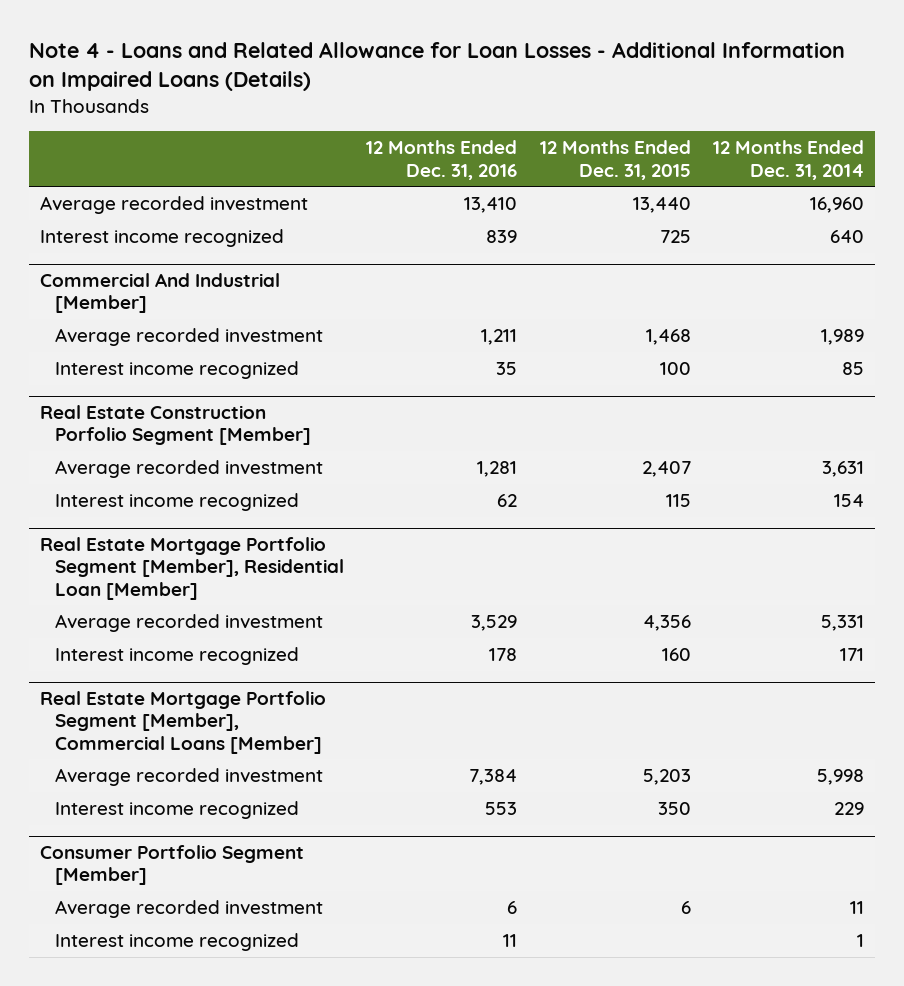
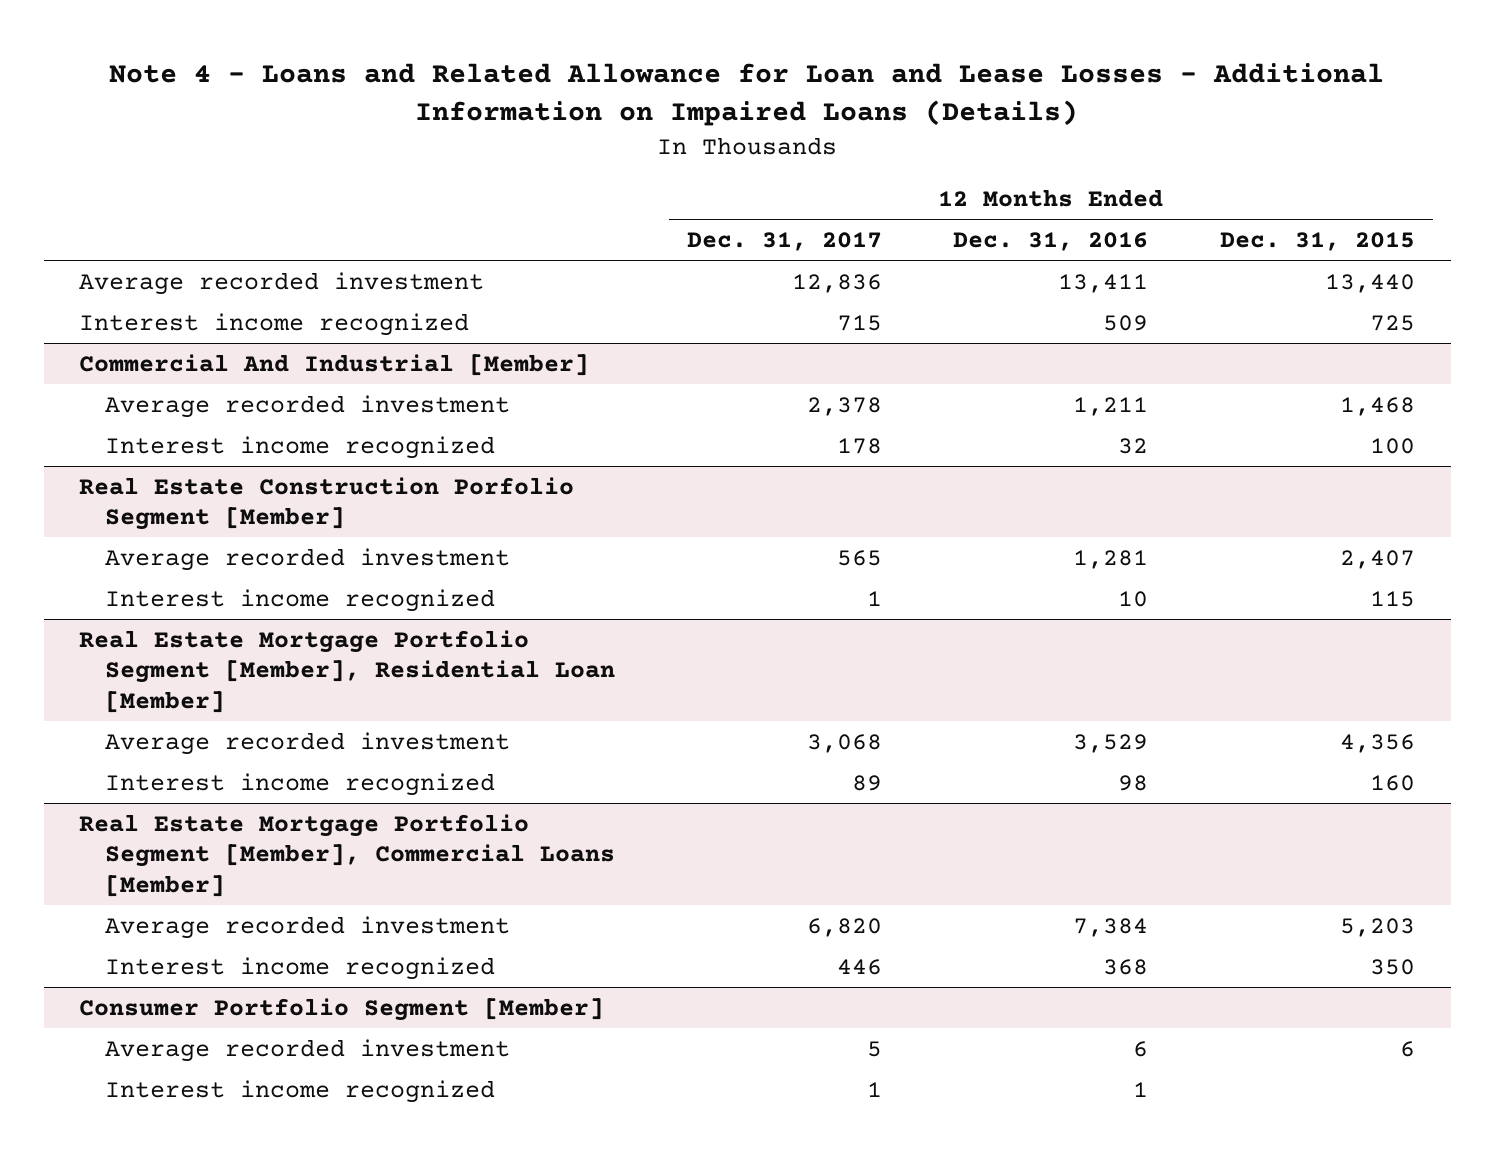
[28,41,845,92] Note 4 - Loans and Related Allowance for Loan Losses - Additional Information on Impaired Loans (Details) -> [109,62,1385,127] Note 4 - Loans and Related Allowance for Loan and Lease Losses - Additional Information on Impaired Loans (Details)
[713,140,865,180] 12 Months Ended Dec. 31, 2014 -> none
none -> [686,232,882,252] Dec. 31, 2017
[464,196,518,213] 13,410 -> [1058,273,1149,293] 13,411
[486,229,518,243] 839 -> [1103,314,1149,331] 509
[496,361,518,375] 35 -> [1118,437,1149,454] 32
[497,493,518,507] 62 -> [1118,590,1149,607] 10
[489,647,518,661] 178 -> [1118,774,1149,791] 98
[485,801,518,815] 553 -> [1103,958,1149,975] 368
[503,933,518,947] 11 -> [1133,1081,1149,1097] 1

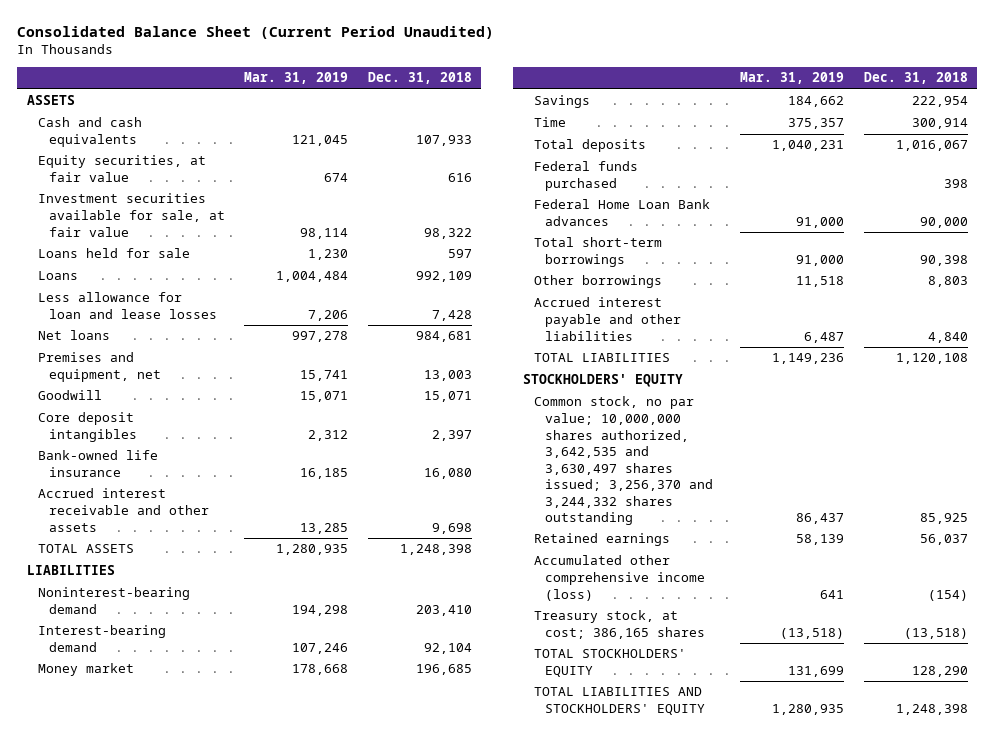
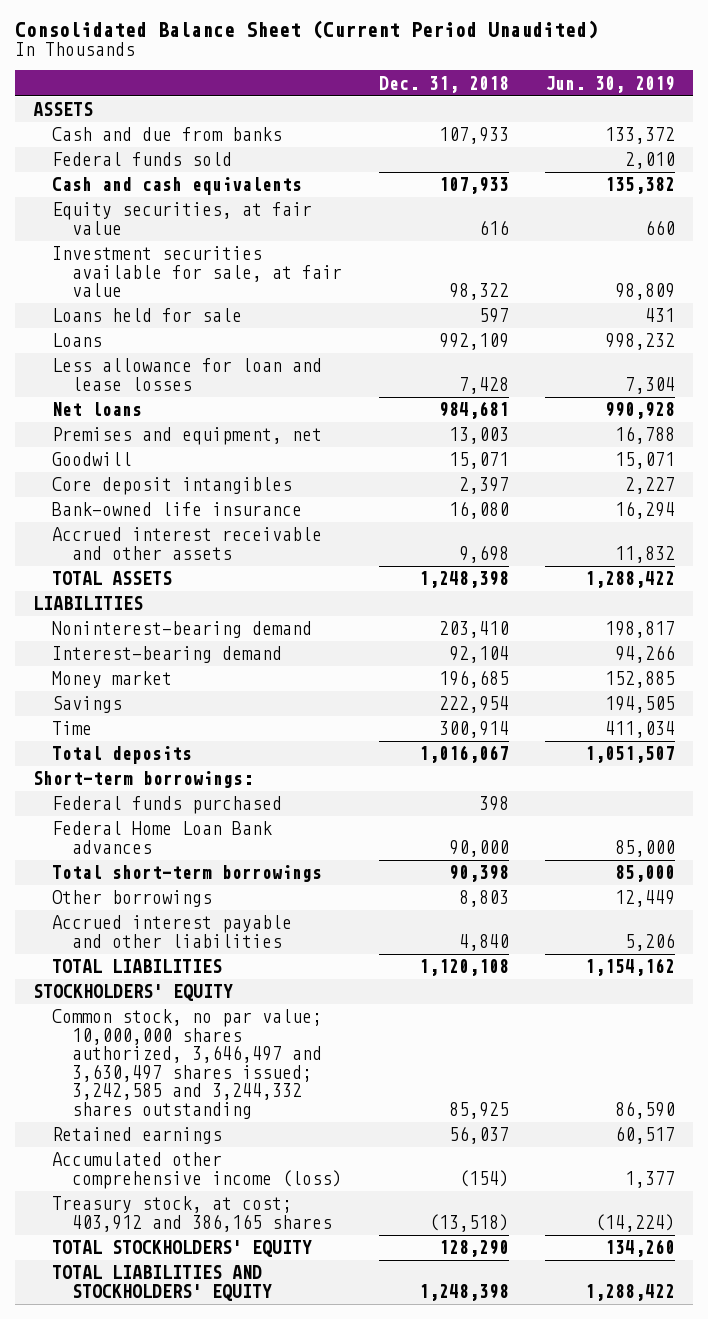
[244,72,349,85] Mar. 31, 2019 -> none
none -> [544,75,675,93] Jun. 30, 2019
none -> [52,127,283,142] Cash and due from banks
none -> [52,152,233,167] Federal funds sold
none -> [32,771,253,789] Short-term borrowings:
[533,396,714,526] Common stock, no par value; 10,000,000 shares authorized, 3,642,535 and 3,630,497 shares issued; 3,256,370 and 3,244,332 shares outstanding -> [52,1009,323,1119] Common stock, no par value; 10,000,000 shares authorized, 3,646,497 and 3,630,497 shares issued; 3,242,585 and 3,244,332 shares outstanding
[533,610,706,640] Treasury stock, at cost; 386,165 shares -> [52,1196,333,1232] Treasury stock, at cost; 403,912 and 386,165 shares

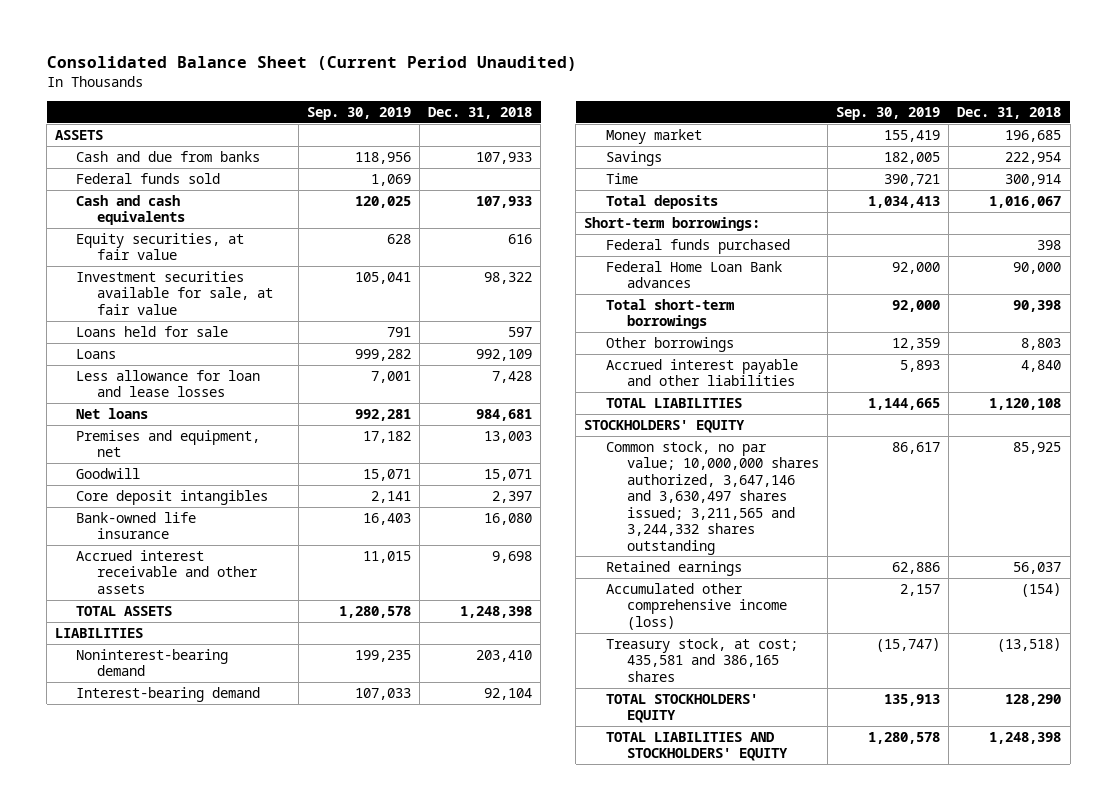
[544,75,675,93] Jun. 30, 2019 -> none
none -> [306,106,411,120] Sep. 30, 2019
[52,1009,323,1119] Common stock, no par value; 10,000,000 shares authorized, 3,646,497 and 3,630,497 shares issued; 3,242,585 and 3,244,332 shares outstanding -> [605,440,819,555] Common stock, no par value; 10,000,000 shares authorized, 3,647,146 and 3,630,497 shares issued; 3,211,565 and 3,244,332 shares outstanding
[52,1196,333,1232] Treasury stock, at cost; 403,912 and 386,165 shares -> [605,637,798,682] Treasury stock, at cost; 435,581 and 386,165 shares

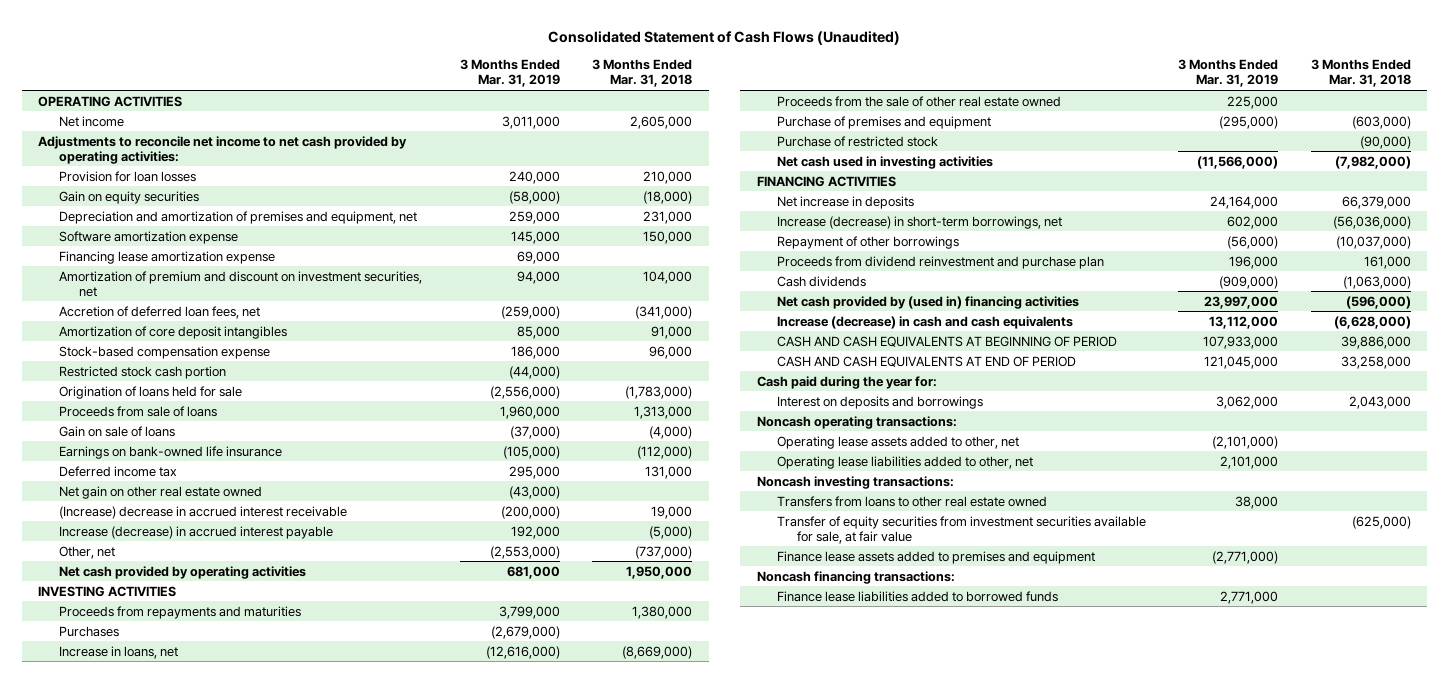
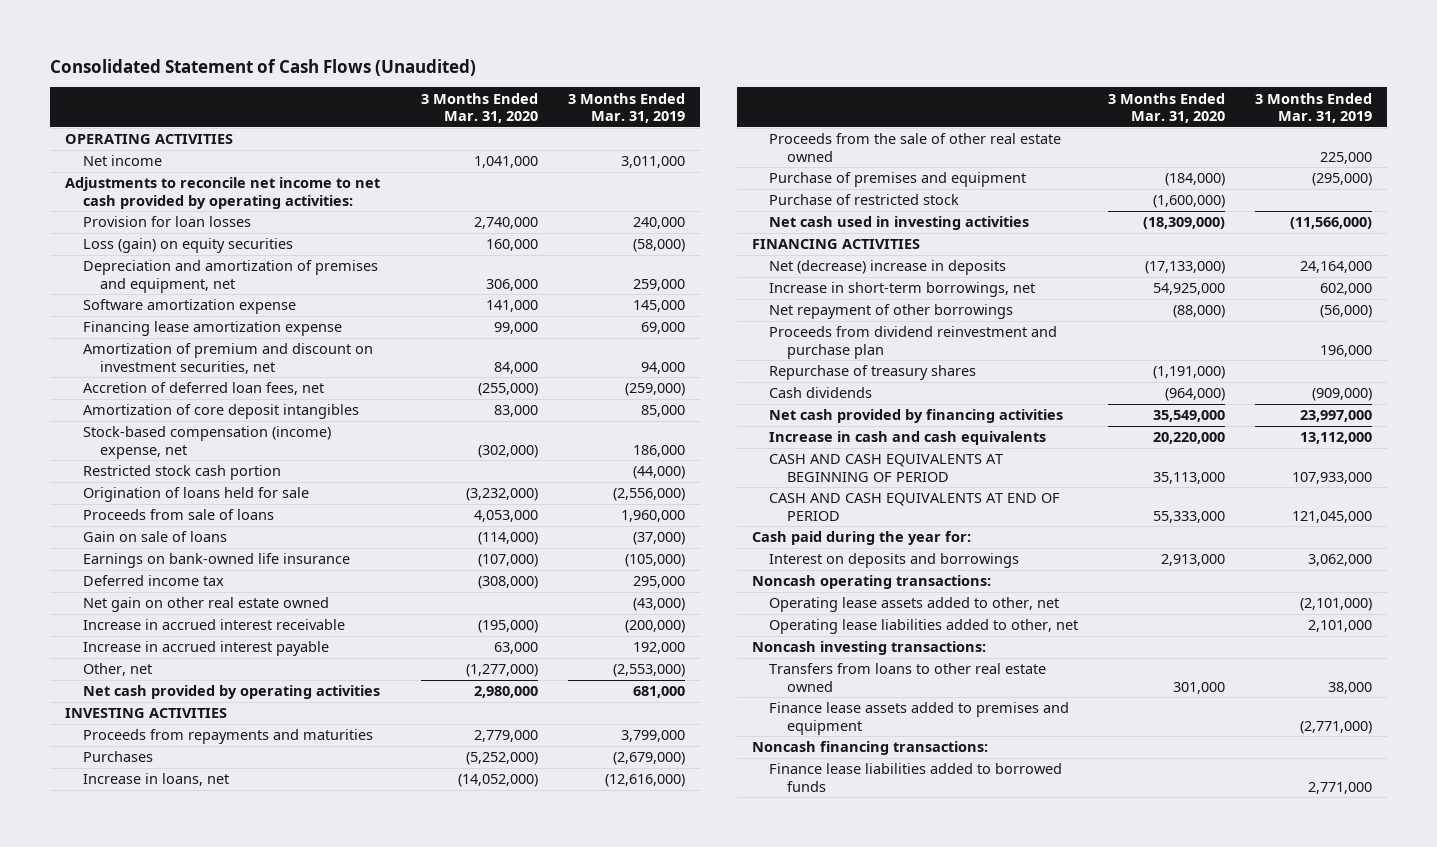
[592,59,693,88] 3 Months Ended Mar. 31, 2018 -> none
none -> [421,92,539,123] 3 Months Ended Mar. 31, 2020
[58,190,199,204] Gain on equity securities -> [82,238,293,254] Loss (gain) on equity securities
[58,345,270,359] Stock-based compensation expense -> [82,426,331,459] Stock-based compensation (income) expense, net
[58,505,347,519] (Increase) decrease in accrued interest receivable -> [82,619,345,631] Increase in accrued interest receivable
[58,525,333,539] Increase (decrease) in accrued interest payable -> [82,641,329,657] Increase in accrued interest payable
[776,195,914,209] Net increase in deposits -> [769,260,1007,276] Net (decrease) increase in deposits
[776,215,1062,229] Increase (decrease) in short-term borrowings, net -> [769,282,1036,298] Increase in short-term borrowings, net
[776,235,959,249] Repayment of other borrowings -> [769,304,1014,320] Net repayment of other borrowings
none -> [769,365,977,381] Repurchase of treasury shares
[776,295,1079,309] Net cash provided by (used in) financing activities -> [769,409,1064,424] Net cash provided by financing activities
[776,315,1073,329] Increase (decrease) in cash and cash equivalents -> [769,431,1047,446] Increase in cash and cash equivalents
[776,515,1146,544] Transfer of equity securities from investment securities available for sale, at fair value -> none

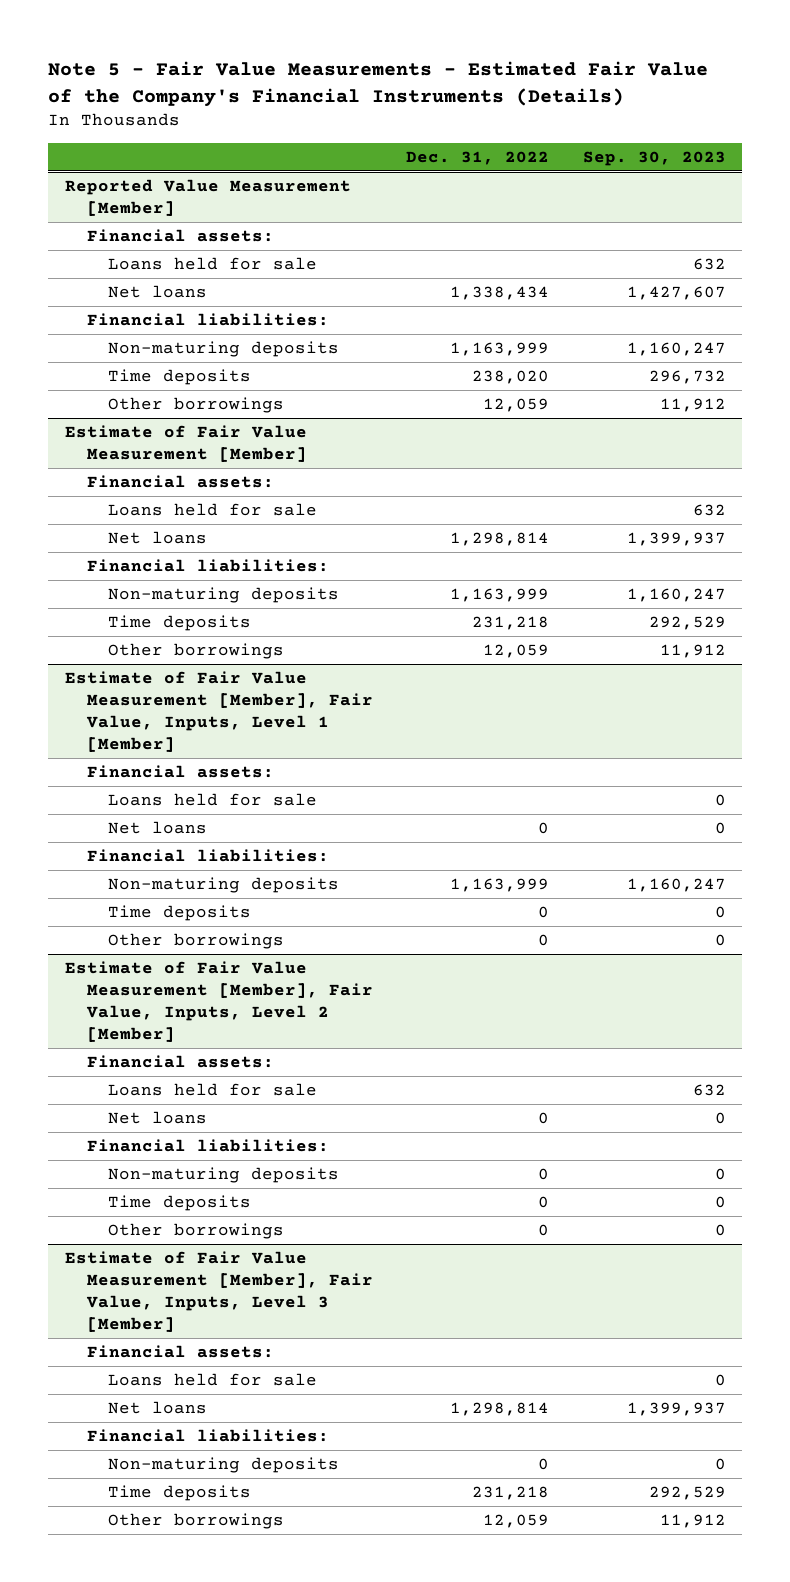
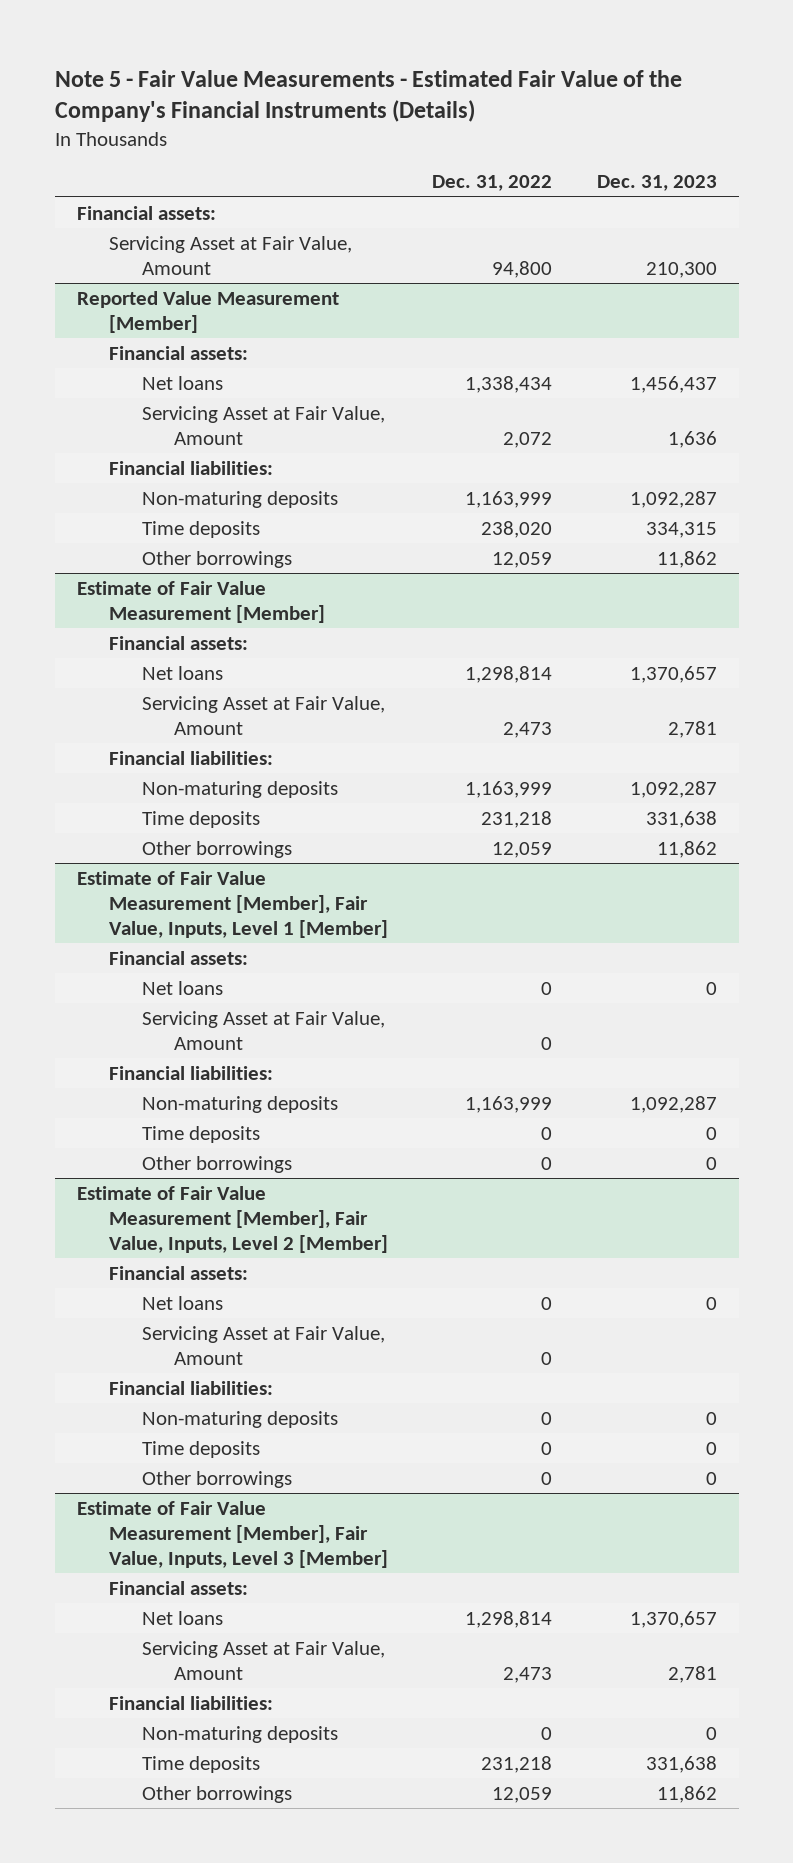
[582,150,726,166] Sep. 30, 2023 -> none
none -> [596,175,717,192] Dec. 31, 2023
none -> [76,205,216,220] Financial assets:
none -> [109,235,353,275] Servicing Asset at Fair Value, Amount
[108,257,318,271] Loans held for sale -> none
none -> [141,405,385,445] Servicing Asset at Fair Value, Amount
[108,503,318,517] Loans held for sale -> none
none -> [141,695,385,735] Servicing Asset at Fair Value, Amount
[108,793,318,807] Loans held for sale -> none
none -> [141,1010,385,1050] Servicing Asset at Fair Value, Amount
[108,1083,318,1097] Loans held for sale -> none
none -> [141,1325,385,1365] Servicing Asset at Fair Value, Amount
[108,1373,318,1387] Loans held for sale -> none
none -> [141,1640,385,1680] Servicing Asset at Fair Value, Amount

